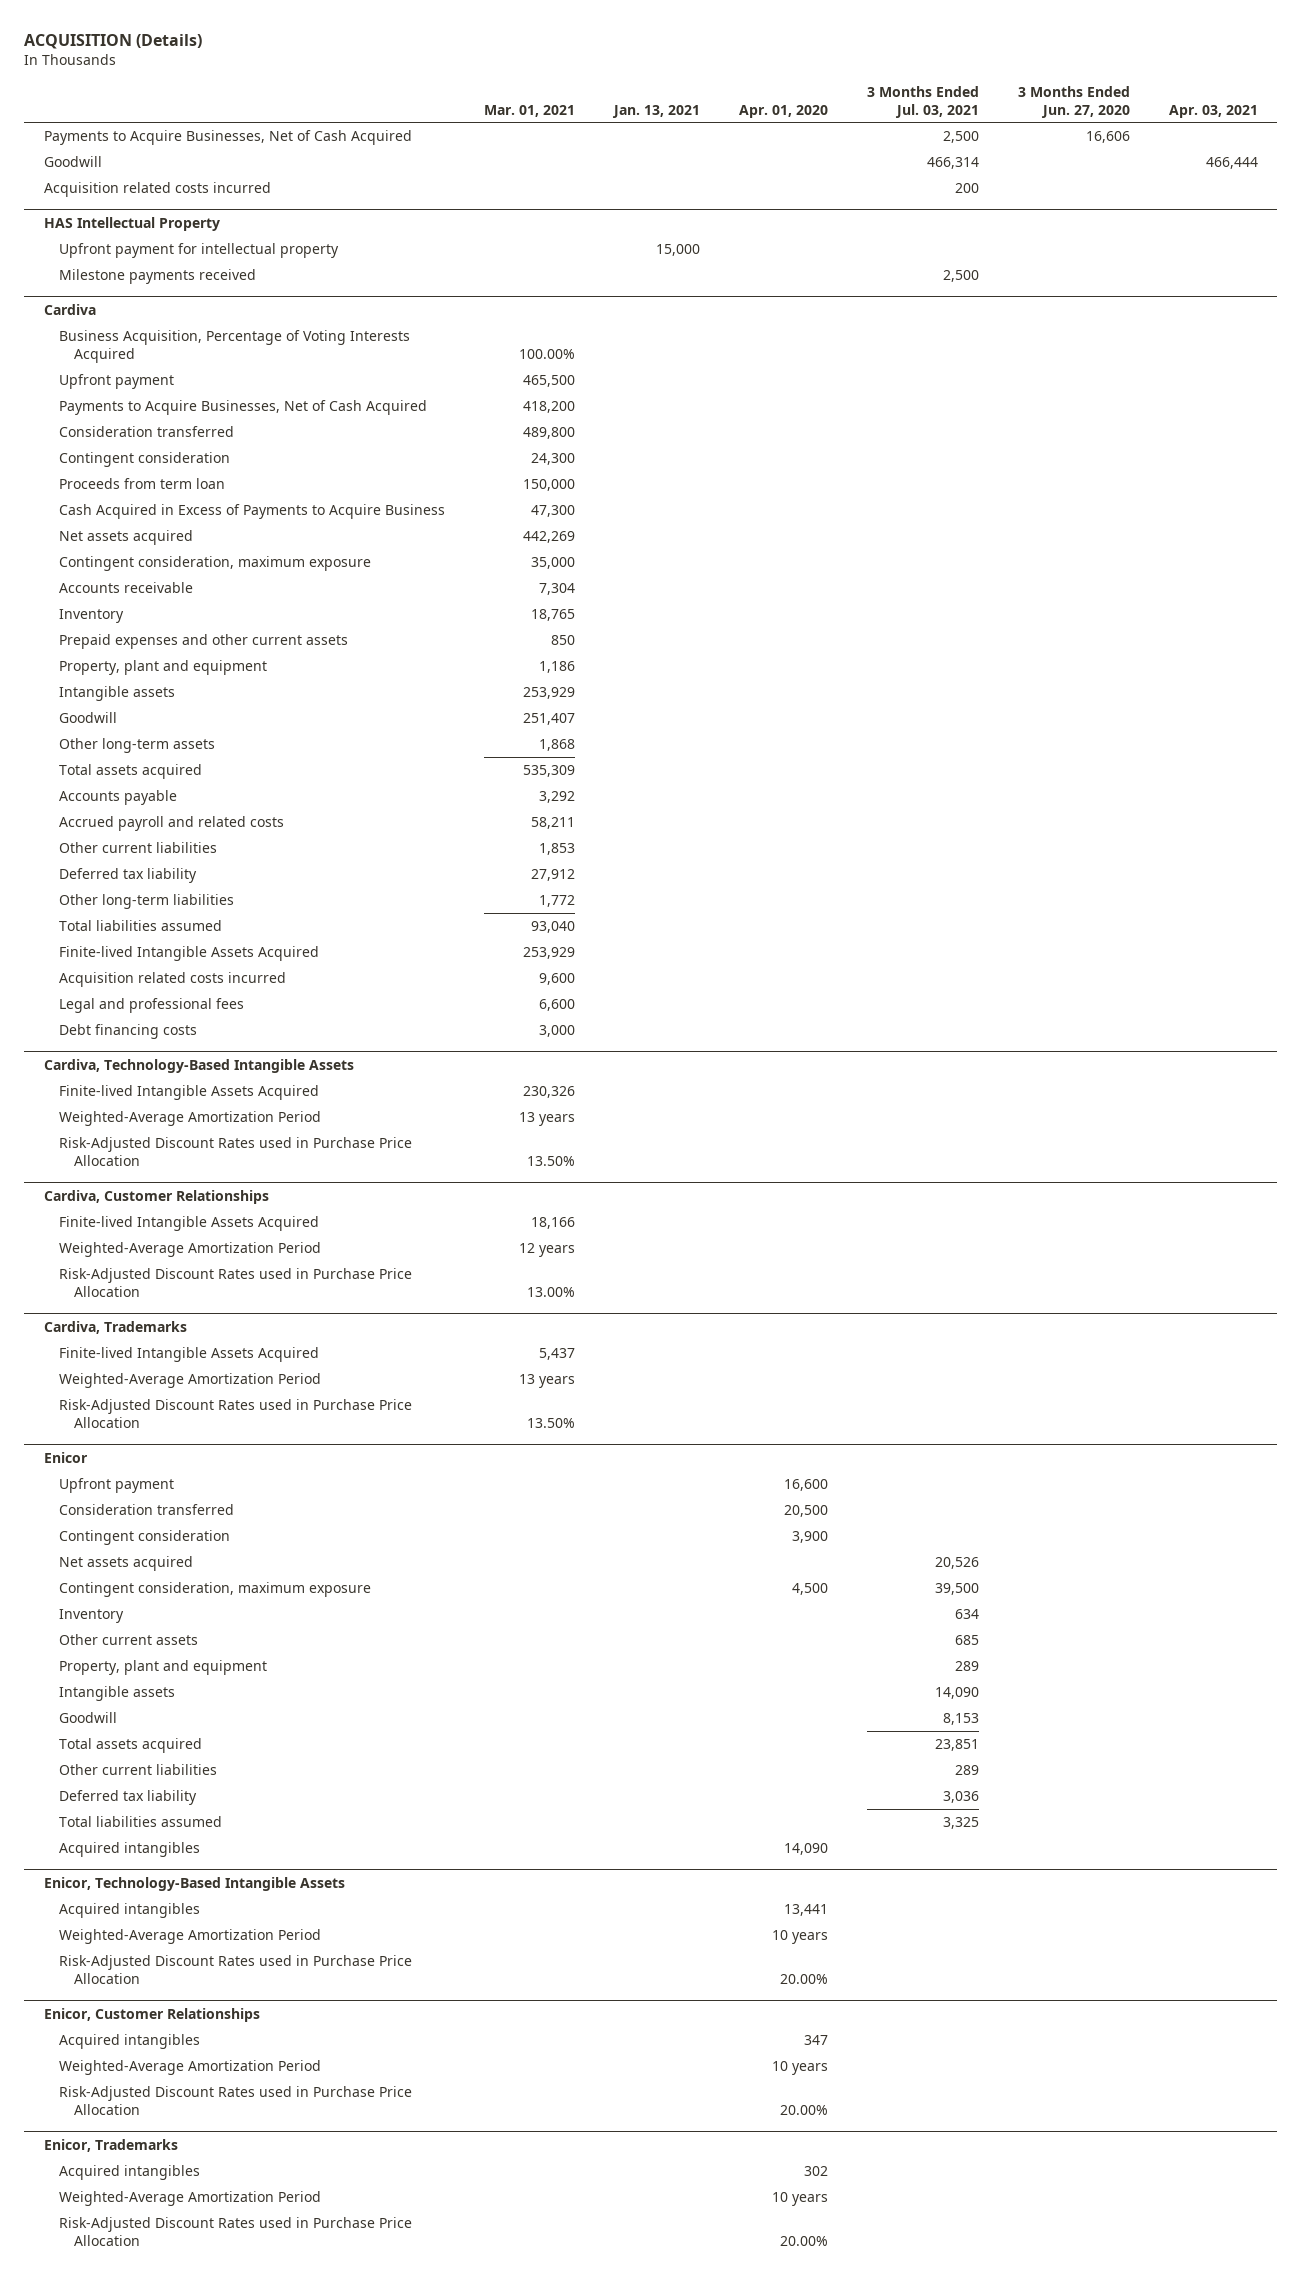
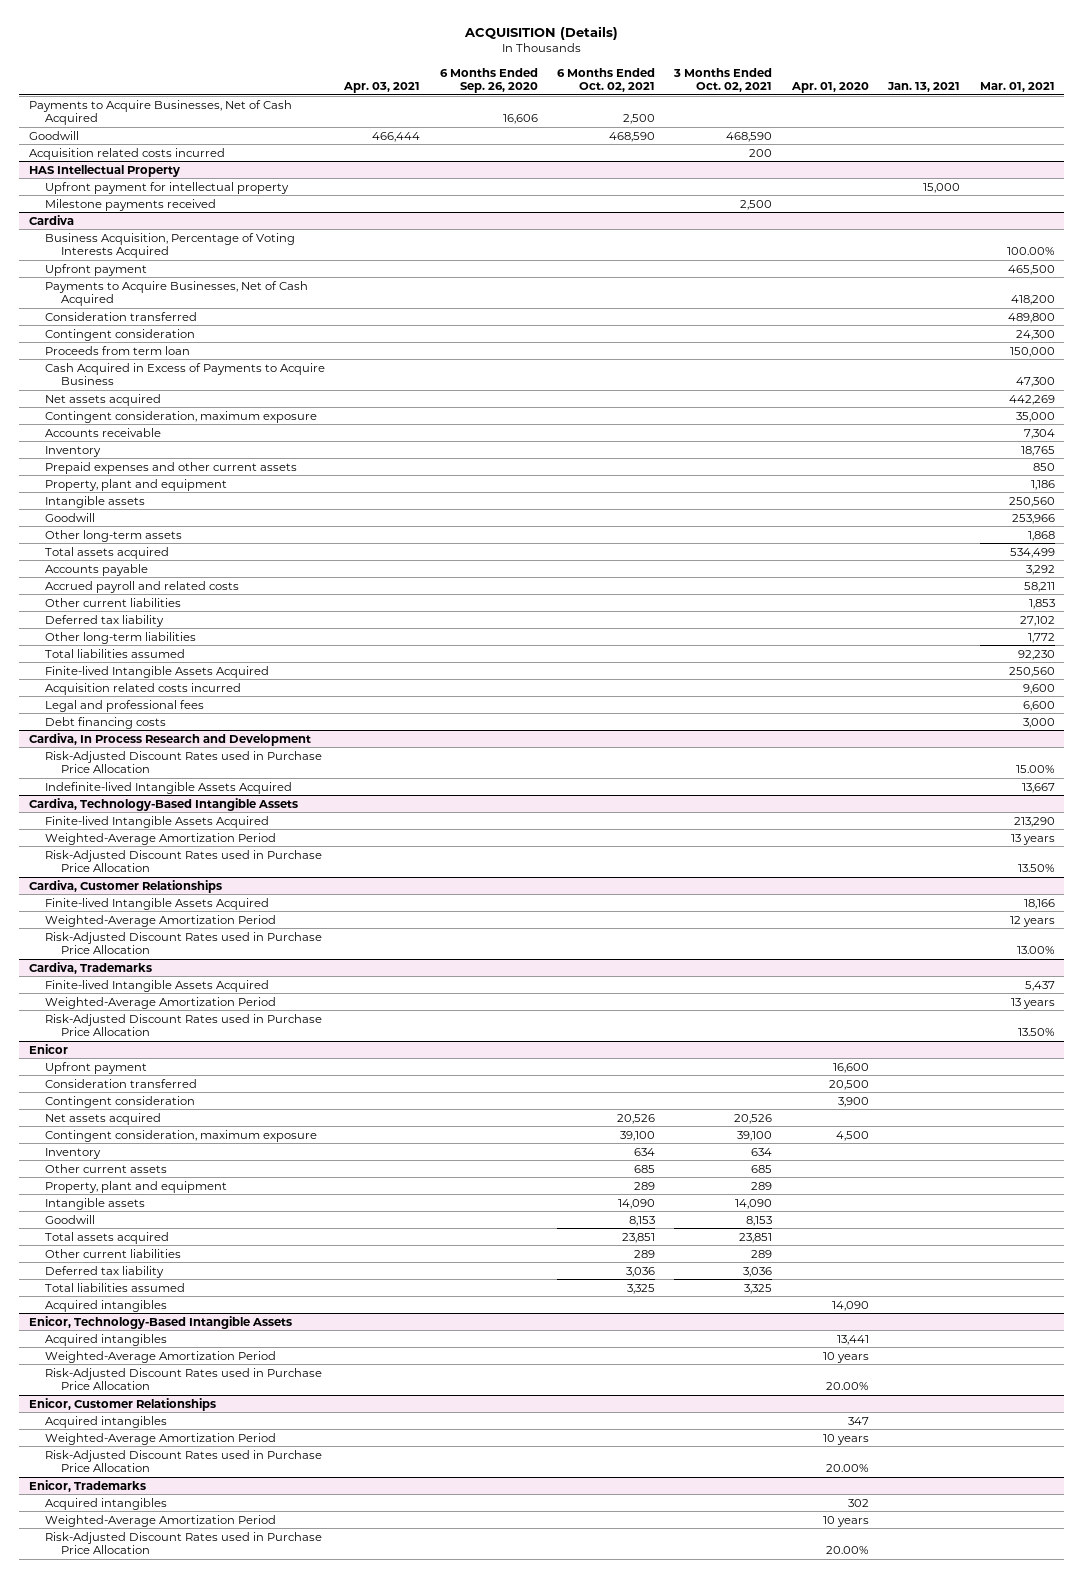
[866,85,979,118] 3 Months Ended Jul. 03, 2021 -> none
[1017,85,1130,118] 3 Months Ended Jun. 27, 2020 -> none
none -> [439,67,538,93] 6 Months Ended Sep. 26, 2020
none -> [557,67,656,92] 6 Months Ended Oct. 02, 2021
none -> [673,67,773,92] 3 Months Ended Oct. 02, 2021
[522,686,575,699] 253,929 -> [1008,496,1055,507] 250,560
[522,712,575,725] 251,407 -> [1011,513,1055,524] 253,966
[522,764,575,777] 535,309 -> [1009,547,1055,558] 534,499
[530,868,575,881] 27,912 -> [1019,615,1055,626] 27,102
[530,920,575,933] 93,040 -> [1017,649,1055,660] 92,230
[522,946,575,959] 253,929 -> [1008,666,1055,677] 250,560
none -> [28,732,311,746] Cardiva, In Process Research and Development
none -> [45,750,323,773] Risk-Adjusted Discount Rates used in Purchase Price Allocation
none -> [45,781,293,794] Indefinite-lived Intangible Assets Acquired
[522,1085,575,1098] 230,326 -> [1013,816,1055,827] 213,290

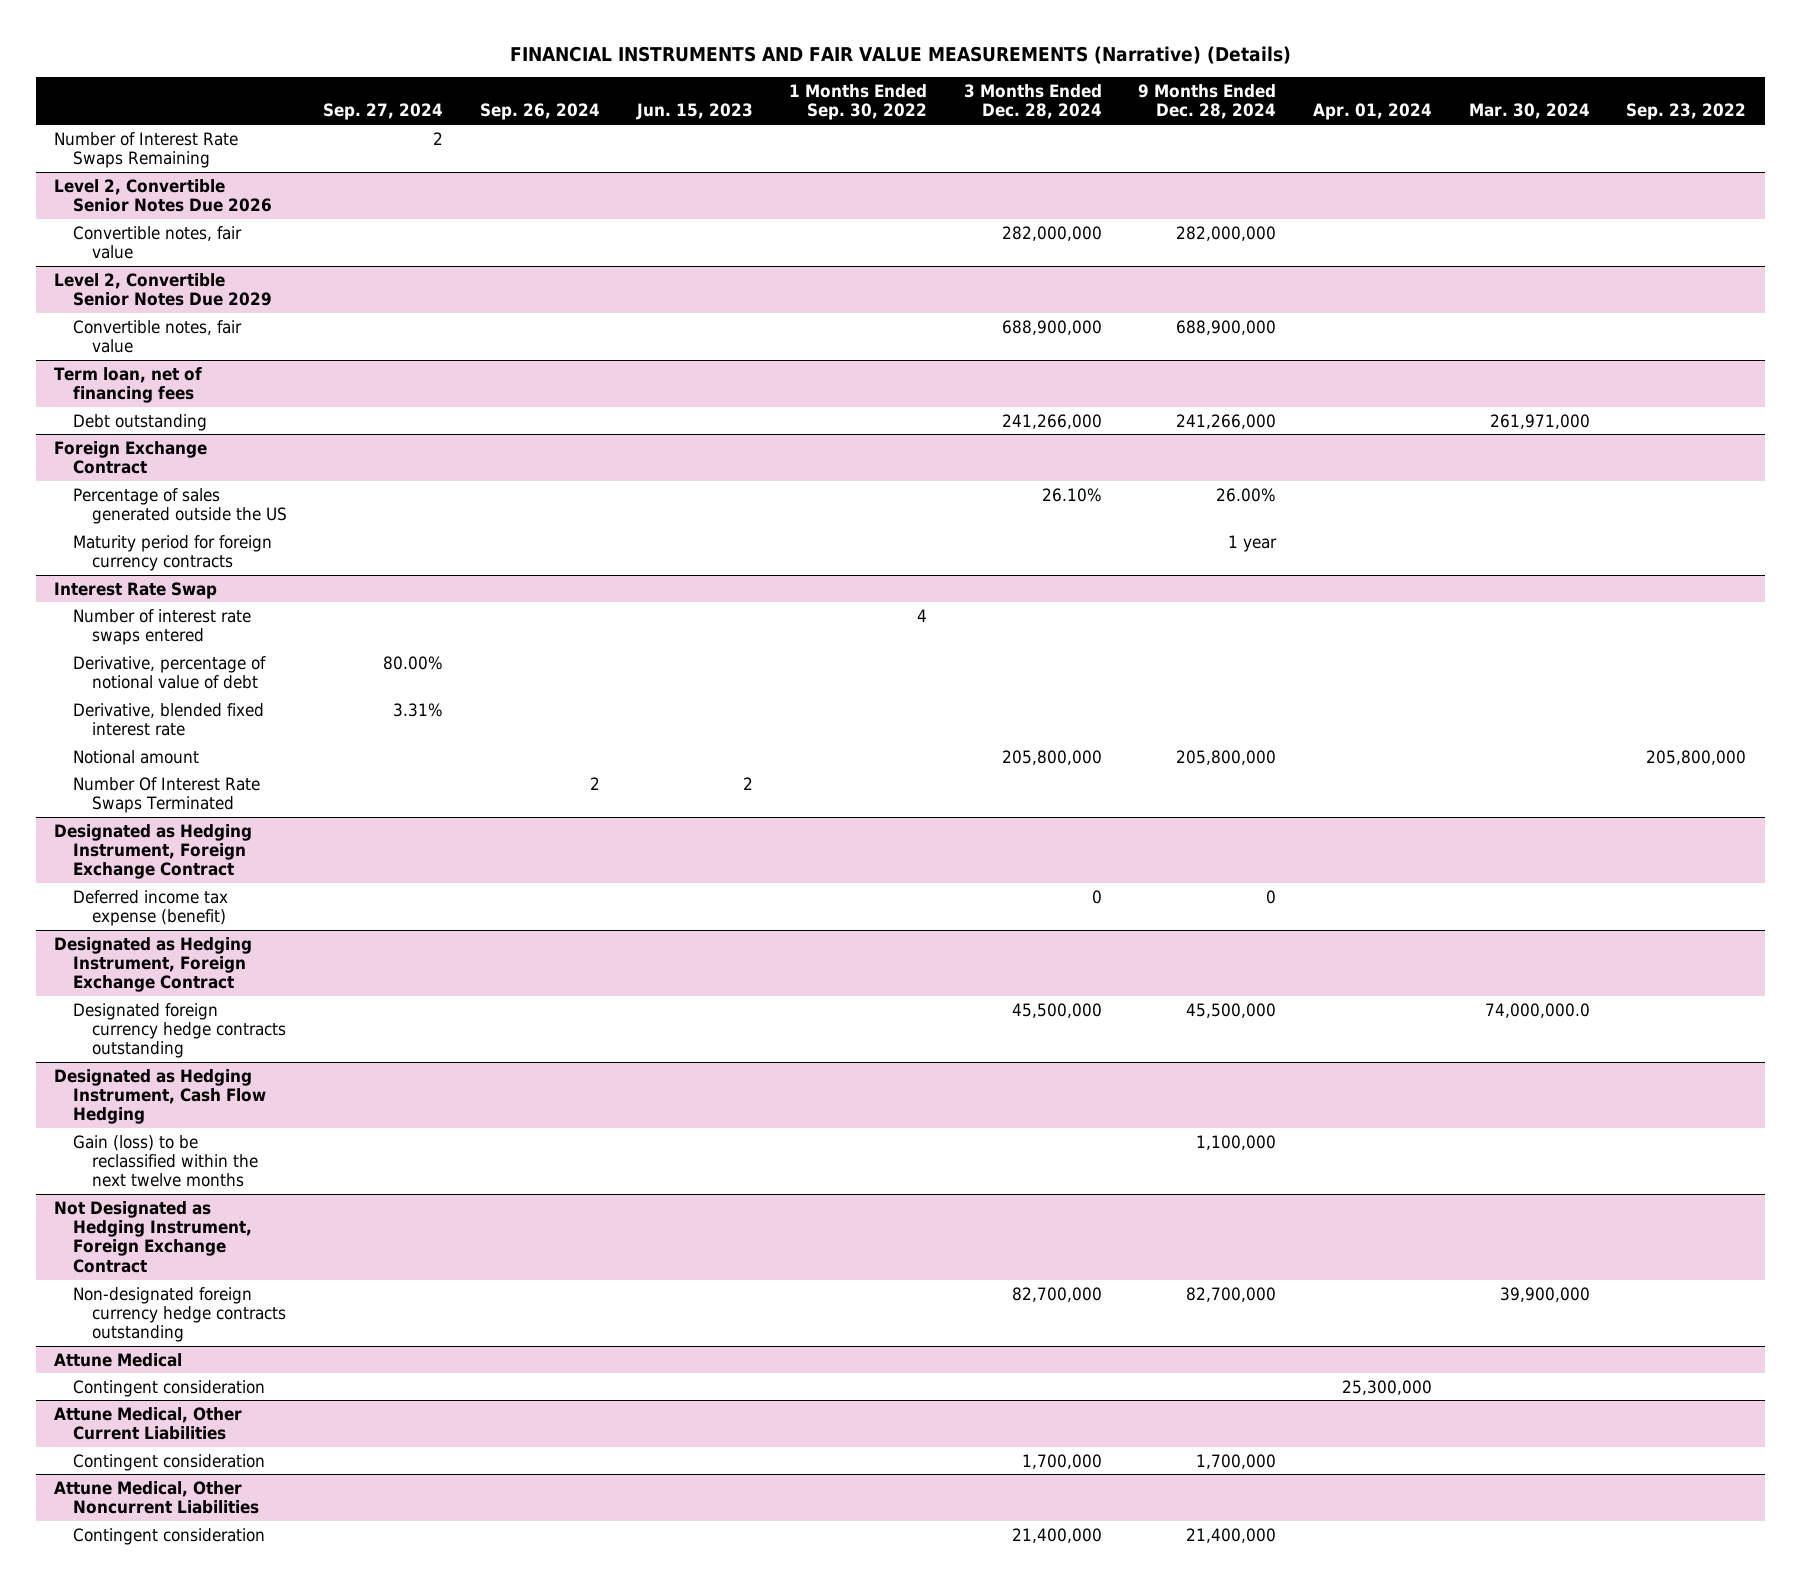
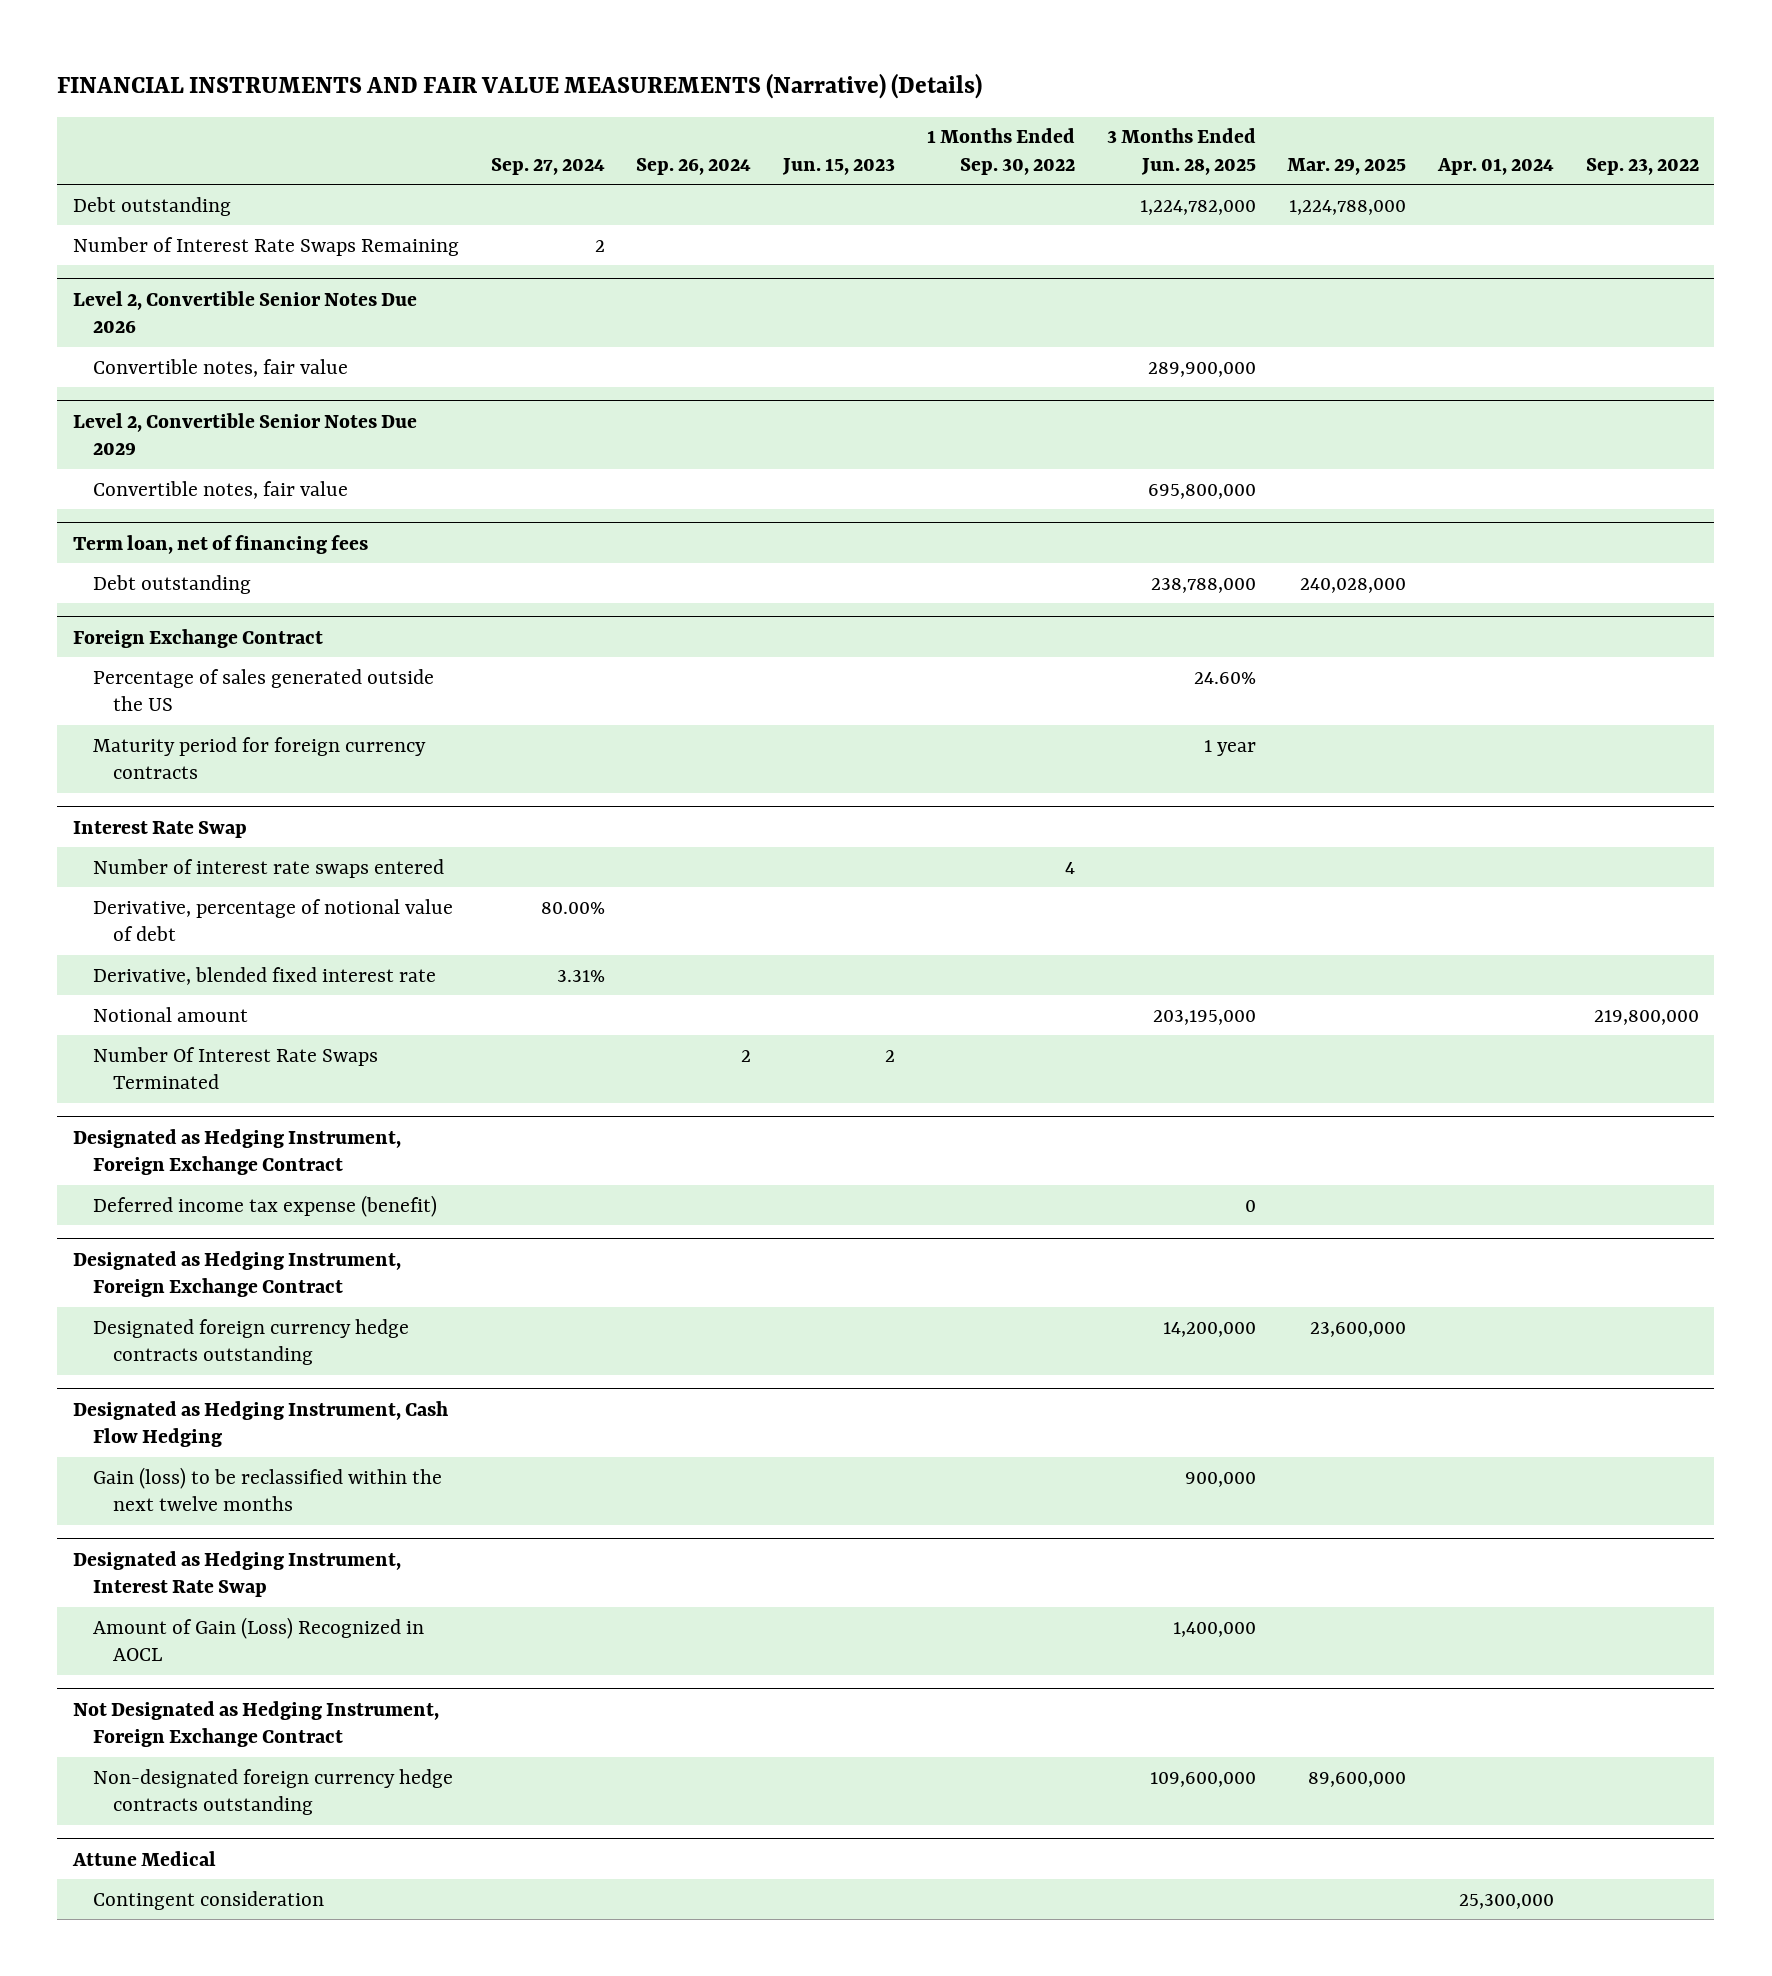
[963,84,1102,120] 3 Months Ended Dec. 28, 2024 -> none
[1138,84,1277,120] 9 Months Ended Dec. 28, 2024 -> none
[1468,103,1590,120] Mar. 30, 2024 -> none
none -> [1106,128,1256,175] 3 Months Ended Jun. 28, 2025
none -> [1287,157,1407,175] Mar. 29, 2025
none -> [73,196,232,216] Debt outstanding
[1646,749,1747,765] 205,800,000 -> [1593,1009,1699,1025] 219,800,000
none -> [73,1550,402,1598] Designated as Hedging Instrument, Interest Rate Swap
none -> [93,1616,425,1662] Amount of Gain (Loss) Recognized in AOCL
[54,1406,243,1441] Attune Medical, Other Current Liabilities -> none
[72,1453,265,1471] Contingent consideration -> none
[54,1480,259,1515] Attune Medical, Other Noncurrent Liabilities -> none
[72,1527,265,1545] Contingent consideration -> none

